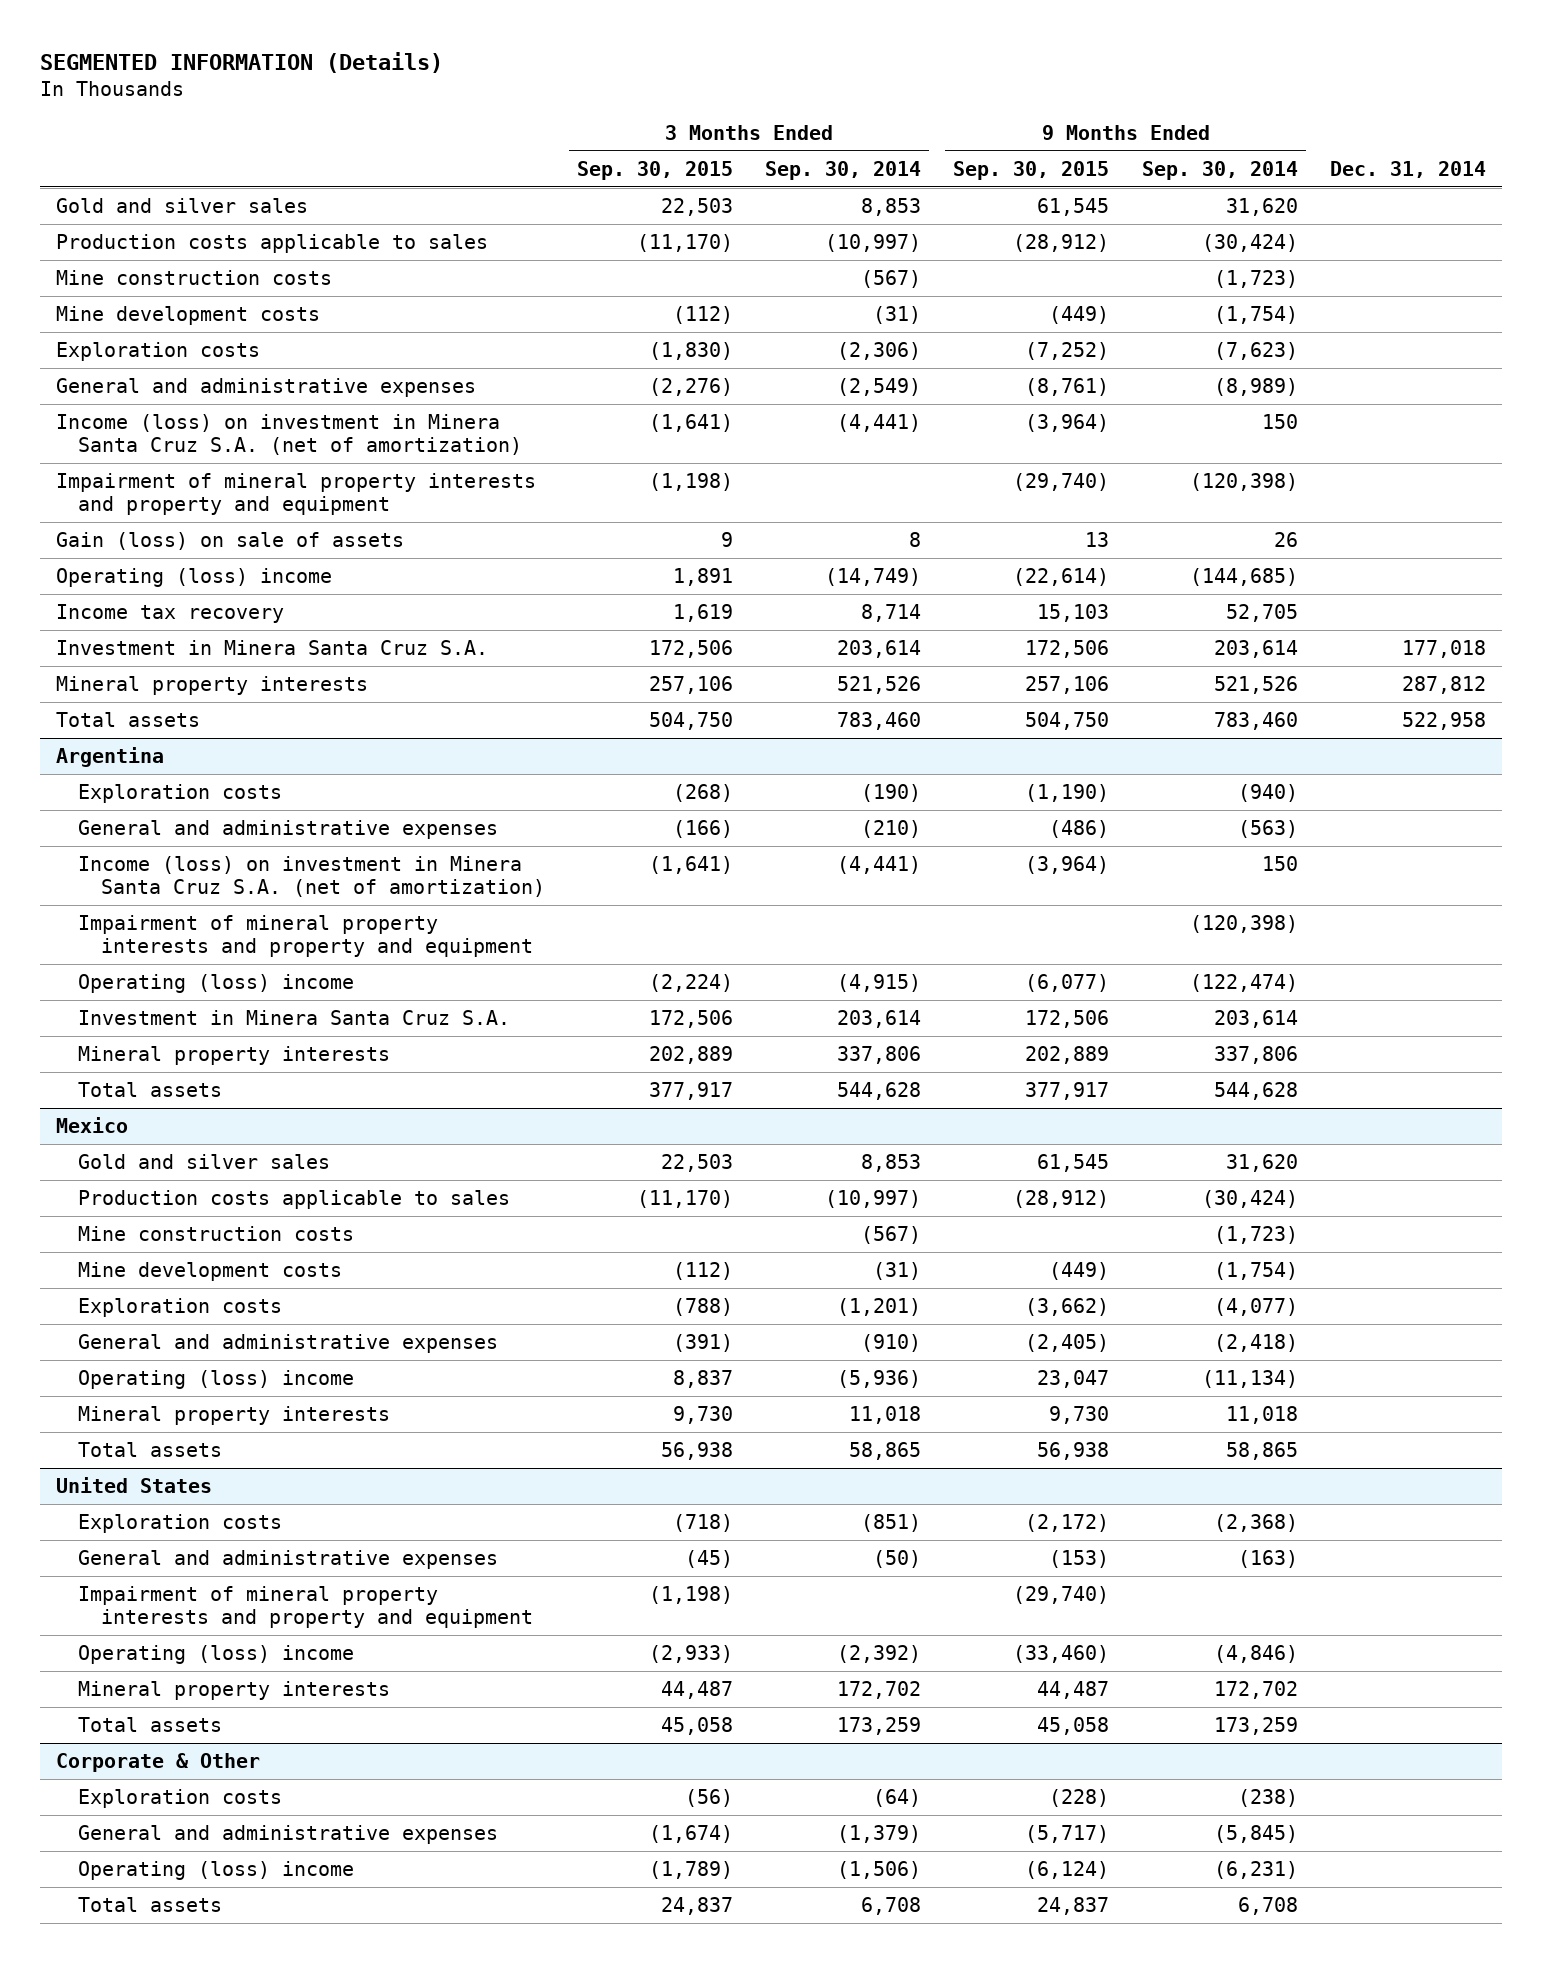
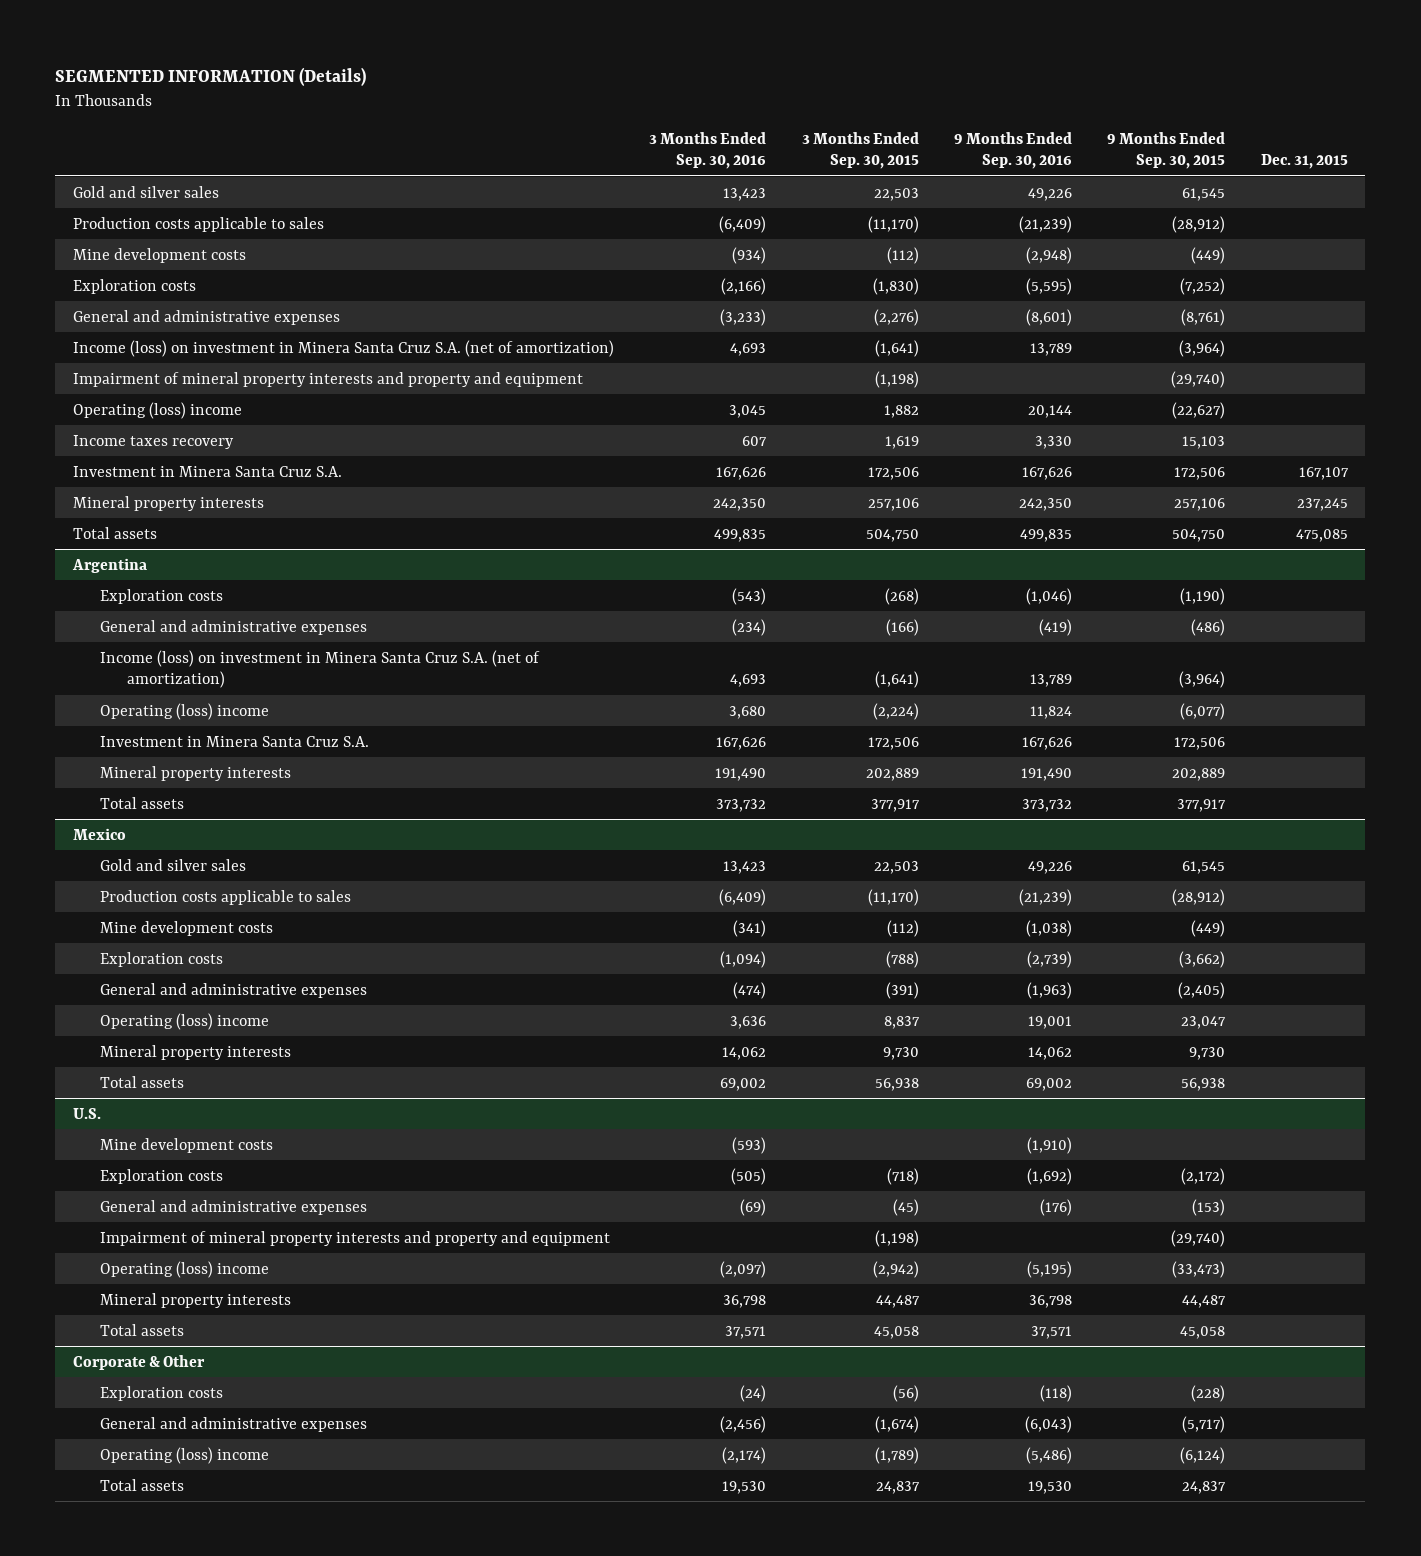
[765,160,922,180] Sep. 30, 2014 -> none
[1141,160,1298,180] Sep. 30, 2014 -> none
[1329,160,1486,178] Dec. 31, 2014 -> none
none -> [649,131,767,170] 3 Months Ended Sep. 30, 2016
none -> [953,131,1072,170] 9 Months Ended Sep. 30, 2016
none -> [1260,154,1348,170] Dec. 31, 2015
[55,269,332,285] Mine construction costs -> none
[55,531,404,550] Gain (loss) on sale of assets -> none
[673,567,734,586] 1,891 -> [883,404,919,418] 1,882
[1013,567,1110,586] (22,614) -> [1172,401,1226,419] (22,627)
[55,603,284,623] Income tax recovery -> [72,434,234,449] Income taxes recovery
[78,914,534,958] Impairment of mineral property interests and property and equipment -> none
[78,1225,355,1241] Mine construction costs -> none
[55,1476,212,1493] United States -> [72,1107,101,1119] U.S.
none -> [99,1137,273,1153] Mine development costs
[649,1644,734,1663] (2,933) -> [872,1260,919,1278] (2,942)
[1013,1644,1110,1663] (33,460) -> [1172,1260,1226,1278] (33,473)

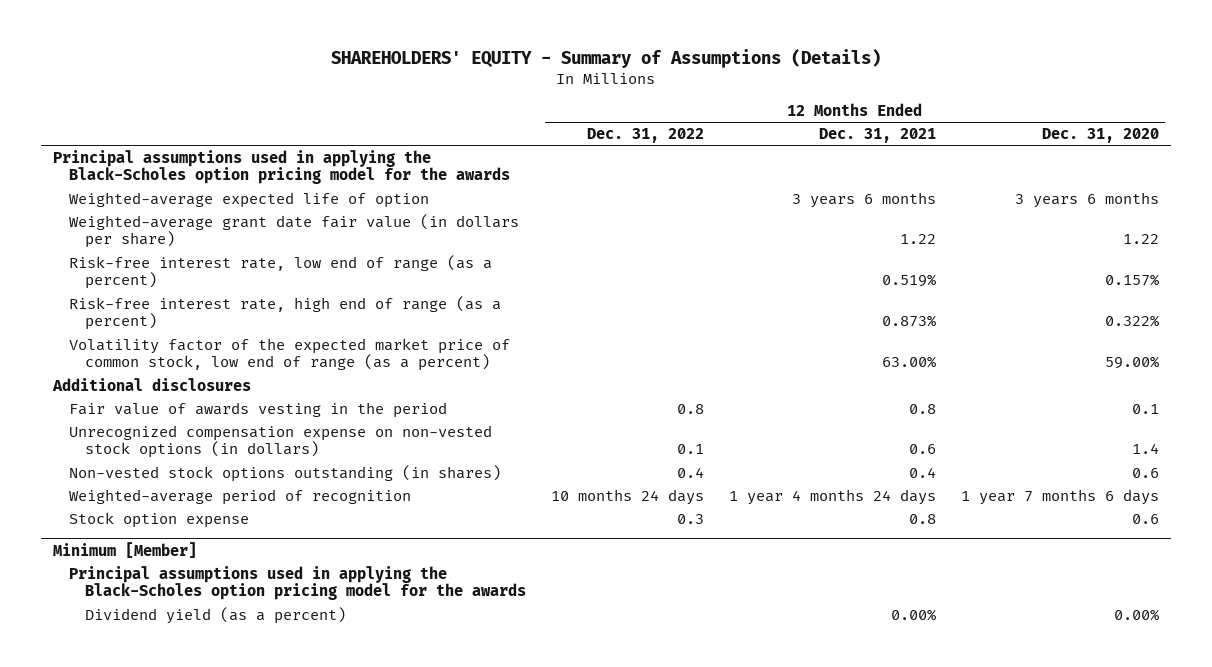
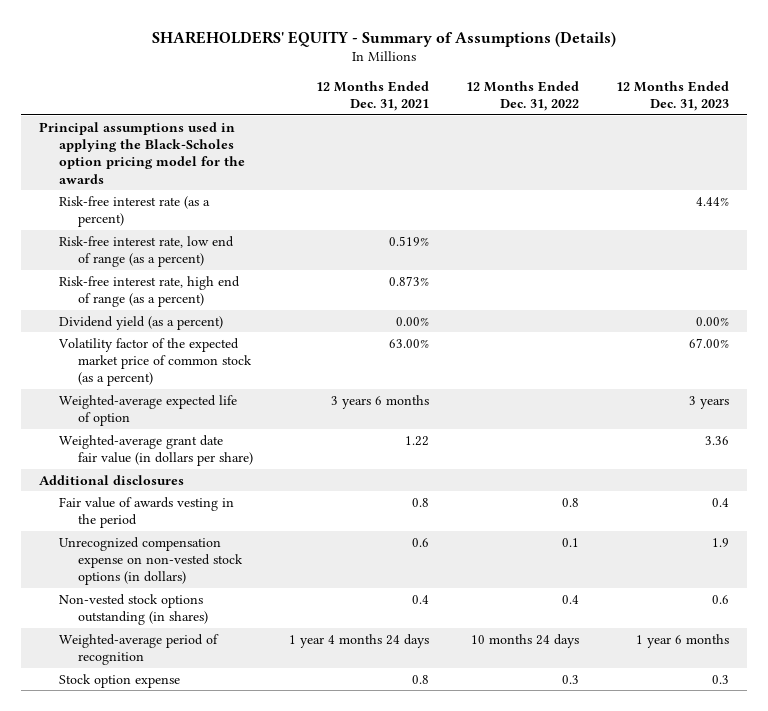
[1041,127,1159,143] Dec. 31, 2020 -> none
none -> [615,80,729,112] 12 Months Ended Dec. 31, 2023
none -> [58,195,210,227] Risk-free interest rate (as a percent)
none -> [58,315,223,330] Dividend yield (as a percent)
[69,337,511,372] Volatility factor of the expected market price of common stock, low end of range (as a percent) -> [57,337,252,387] Volatility factor of the expected market price of common stock (as a percent)
[69,191,430,208] Weighted-average expected life of option -> [58,394,237,426] Weighted-average expected life of option
[69,213,520,249] Weighted-average grant date fair value (in dollars per share) -> [58,434,253,466] Weighted-average grant date fair value (in dollars per share)
[53,541,198,558] Minimum [Member] -> none
[69,565,526,601] Principal assumptions used in applying the Black-Scholes option pricing model for the awards -> none
[84,606,346,624] Dividend yield (as a percent) -> none

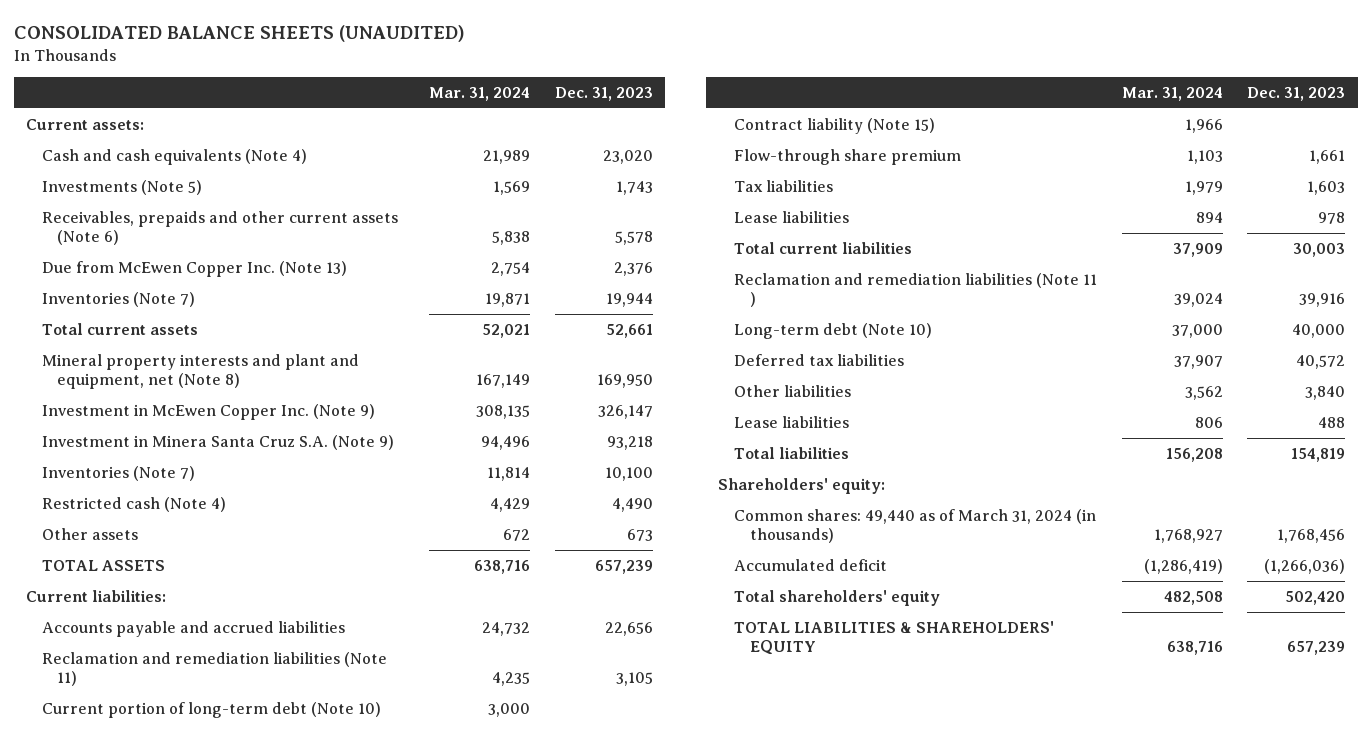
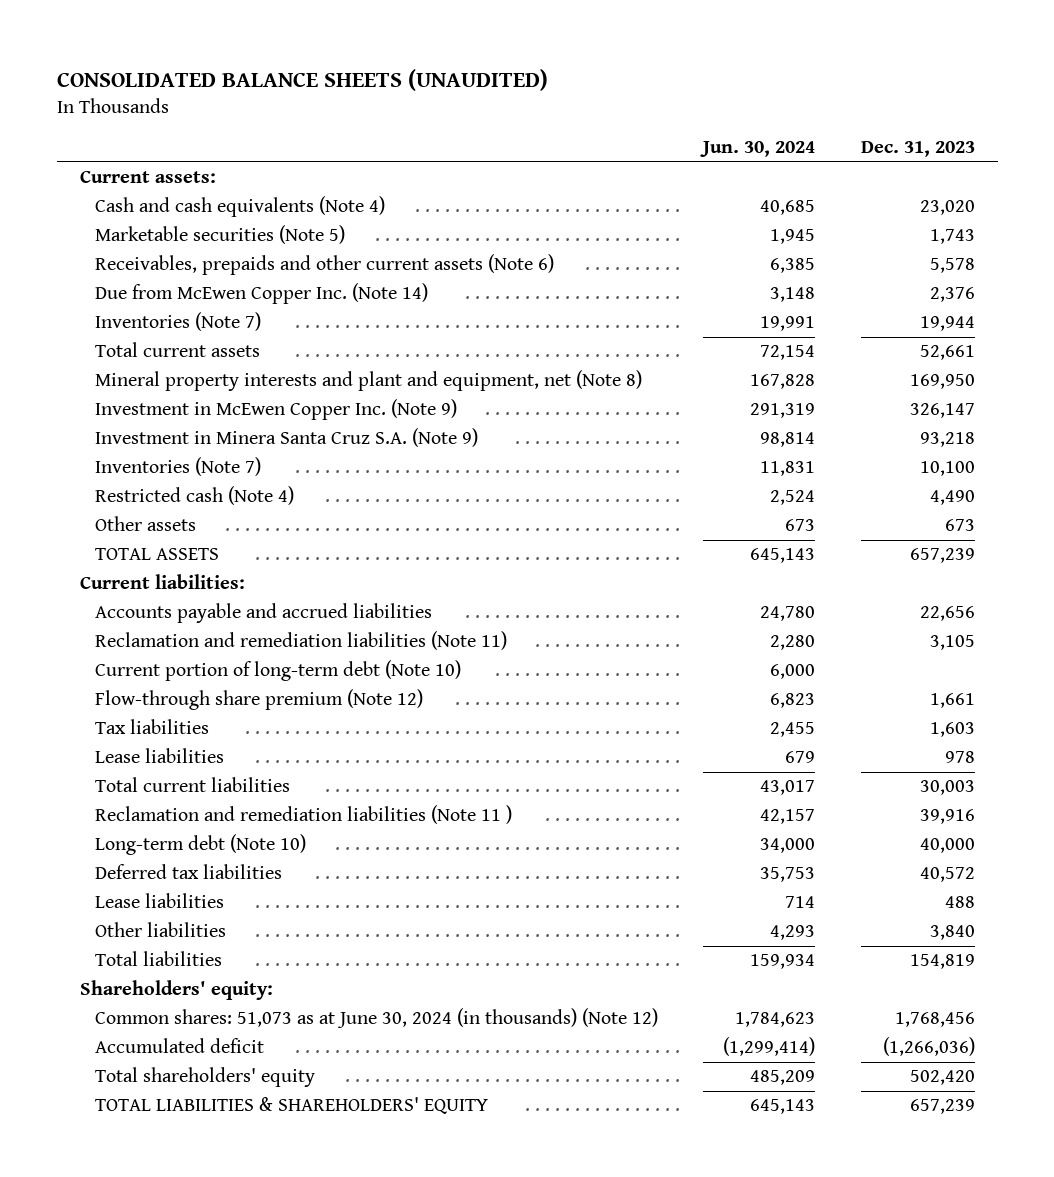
[429,86,531,101] Mar. 31, 2024 -> none
none -> [700,141,816,158] Jun. 30, 2024
[41,180,202,196] Investments (Note 5) -> [94,225,345,245] Marketable securities (Note 5)
[41,261,347,278] Due from McEwen Copper Inc. (Note 13) -> [94,283,428,305] Due from McEwen Copper Inc. (Note 14)
[733,118,935,135] Contract liability (Note 15) -> none
[733,149,961,166] Flow-through share premium -> [94,689,423,711] Flow-through share premium (Note 12)
[733,385,851,398] Other liabilities -> [94,922,226,938] Other liabilities
[733,509,1096,544] Common shares: 49,440 as of March 31, 2024 (in thousands) -> [94,1008,658,1029] Common shares: 51,073 as at June 30, 2024 (in thousands) (Note 12)

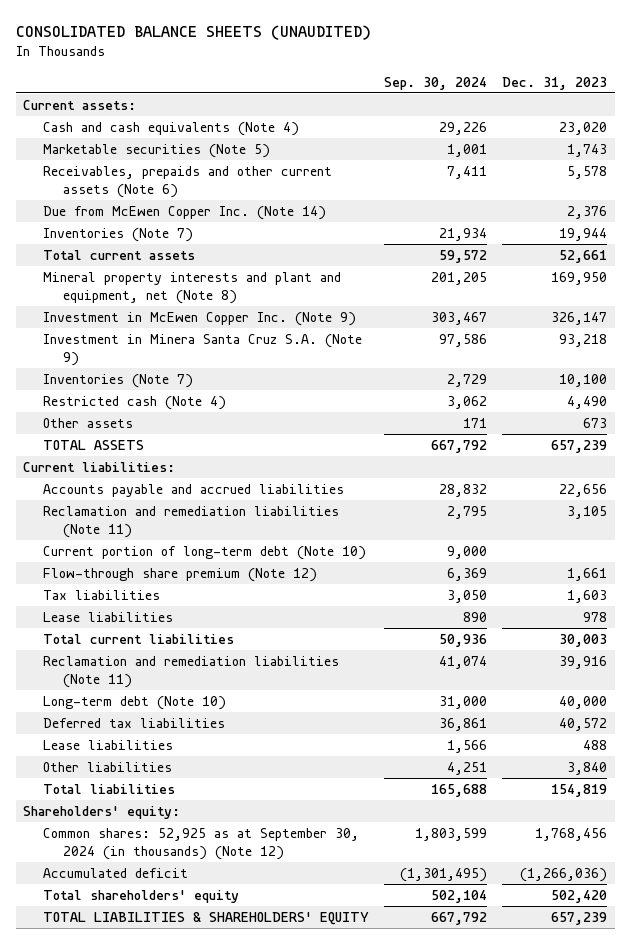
[700,141,816,158] Jun. 30, 2024 -> none
none -> [383,76,487,90] Sep. 30, 2024
[94,805,512,825] Reclamation and remediation liabilities (Note 11 ) -> [43,655,340,688] Reclamation and remediation liabilities (Note 11)
[94,1008,658,1029] Common shares: 51,073 as at June 30, 2024 (in thousands) (Note 12) -> [43,827,360,860] Common shares: 52,925 as at September 30, 2024 (in thousands) (Note 12)

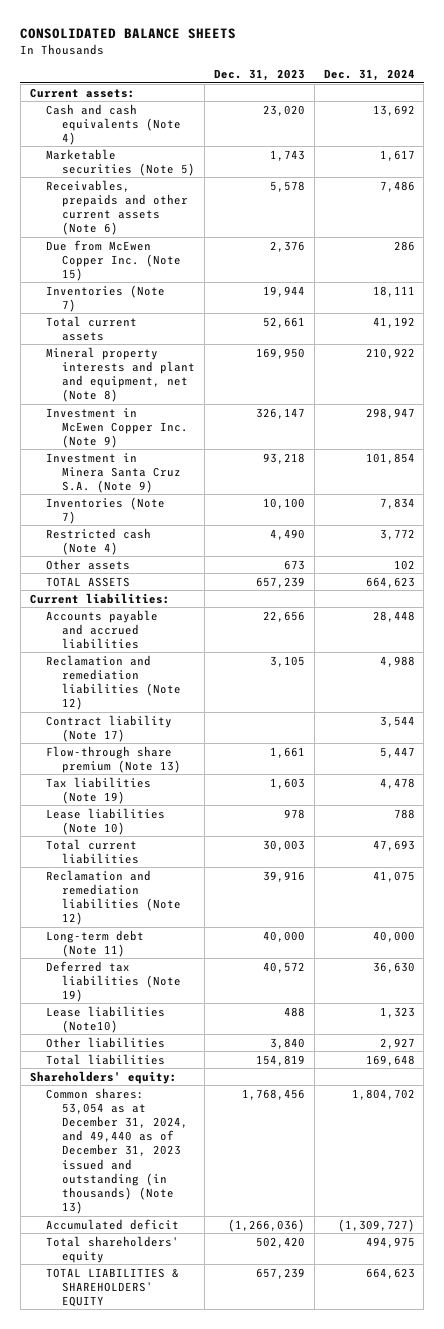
[15,25,371,41] CONSOLIDATED BALANCE SHEETS (UNAUDITED) -> [20,28,237,40] CONSOLIDATED BALANCE SHEETS
[383,76,487,90] Sep. 30, 2024 -> none
none -> [323,69,415,82] Dec. 31, 2024
[43,205,327,220] Due from McEwen Copper Inc. (Note 14) -> [45,239,182,282] Due from McEwen Copper Inc. (Note 15)
[43,545,367,560] Current portion of long-term debt (Note 10) -> none
[43,505,340,538] Reclamation and remediation liabilities (Note 11) -> [45,654,182,711] Reclamation and remediation liabilities (Note 12)
none -> [45,714,172,742] Contract liability (Note 17)
[43,567,318,582] Flow-through share premium (Note 12) -> [45,745,182,773] Flow-through share premium (Note 13)
[43,589,161,600] Tax liabilities -> [45,776,151,804] Tax liabilities (Note 19)
[43,611,174,622] Lease liabilities -> [45,807,165,835] Lease liabilities (Note 10)
[43,655,340,688] Reclamation and remediation liabilities (Note 11) -> [45,869,182,926] Reclamation and remediation liabilities (Note 12)
[43,695,227,710] Long-term debt (Note 10) -> [45,929,144,957] Long-term debt (Note 11)
[43,717,226,728] Deferred tax liabilities -> [45,960,182,1003] Deferred tax liabilities (Note 19)
[43,739,174,750] Lease liabilities -> [45,1005,165,1033] Lease liabilities (Note10)
[43,827,360,860] Common shares: 52,925 as at September 30, 2024 (in thousands) (Note 12) -> [45,1087,189,1215] Common shares: 53,054 as at December 31, 2024, and 49,440 as of December 31, 2023 issued and outstanding (in thousands) (Note 13)

